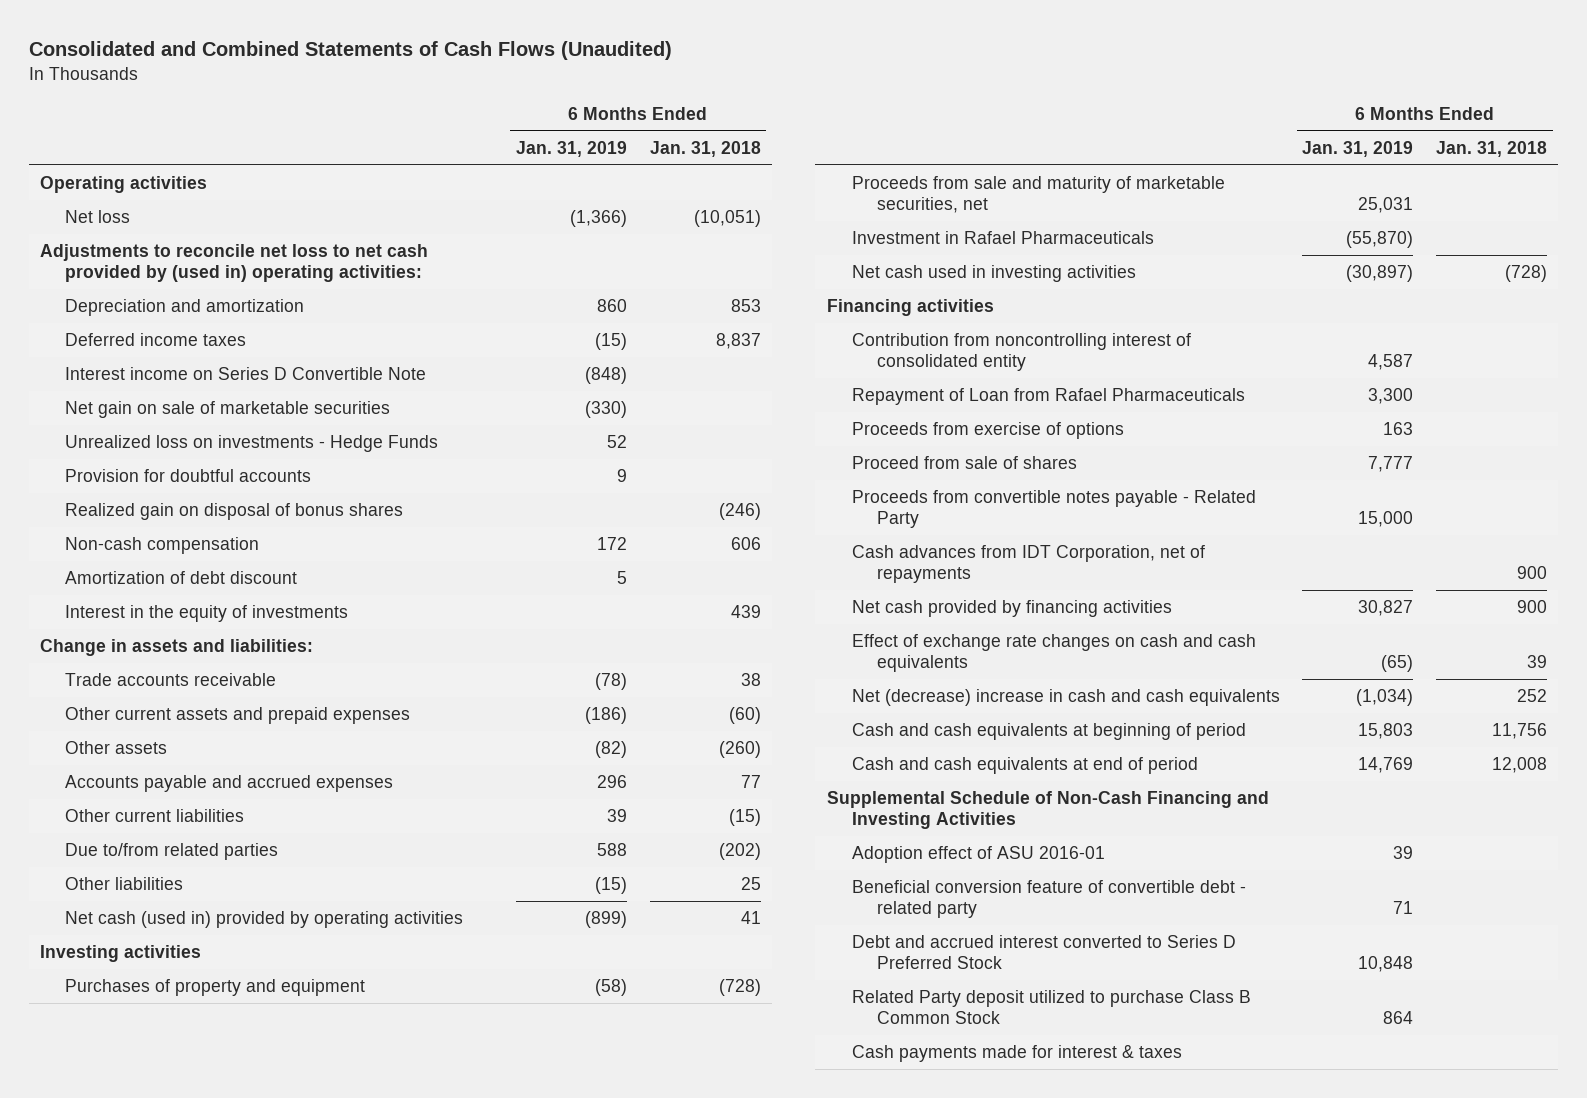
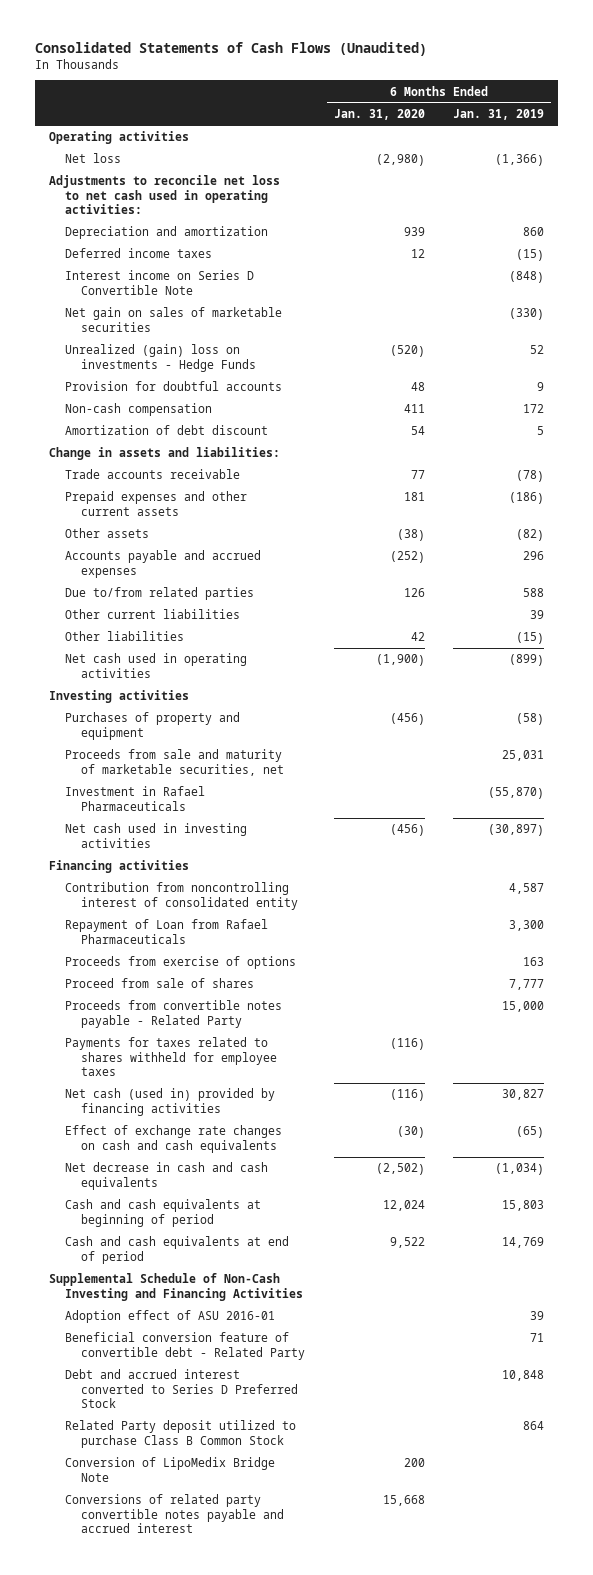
[28,41,672,61] Consolidated and Combined Statements of Cash Flows (Unaudited) -> [35,42,428,57] Consolidated Statements of Cash Flows (Unaudited)
[649,140,761,157] Jan. 31, 2018 -> none
none -> [333,109,425,121] Jan. 31, 2020
[40,243,429,282] Adjustments to reconcile net loss to net cash provided by (used in) operating activities: -> [49,175,281,215] Adjustments to reconcile net loss to net cash used in operating activities:
[65,400,391,418] Net gain on sale of marketable securities -> [65,307,283,332] Net gain on sales of marketable securities
[65,434,439,452] Unrealized loss on investments - Hedge Funds -> [65,344,257,372] Unrealized (gain) loss on investments - Hedge Funds
[65,502,404,520] Realized gain on disposal of bonus shares -> none
[65,604,349,622] Interest in the equity of investments -> none
[65,706,411,724] Other current assets and prepaid expenses -> [65,491,248,516] Prepaid expenses and other current assets
[65,808,245,822] Other current liabilities -> [65,609,241,620] Other current liabilities
[65,910,464,928] Net cash (used in) provided by operating activities -> [65,653,248,678] Net cash used in operating activities
[851,544,1205,583] Cash advances from IDT Corporation, net of repayments -> none
none -> [65,1037,278,1077] Payments for taxes related to shares withheld for employee taxes
[851,599,1172,617] Net cash provided by financing activities -> [65,1088,276,1116] Net cash (used in) provided by financing activities
[851,688,1280,706] Net (decrease) increase in cash and cash equivalents -> [65,1162,269,1190] Net decrease in cash and cash equivalents
[826,790,1269,829] Supplemental Schedule of Non-Cash Financing and Investing Activities -> [49,1273,304,1301] Supplemental Schedule of Non-Cash Investing and Financing Activities
[851,879,1246,918] Beneficial conversion feature of convertible debt - related party -> [65,1332,306,1360] Beneficial conversion feature of convertible debt - Related Party
[851,1044,1182,1062] Cash payments made for interest & taxes -> none
none -> [65,1457,276,1482] Conversion of LipoMedix Bridge Note
none -> [65,1494,285,1534] Conversions of related party convertible notes payable and accrued interest

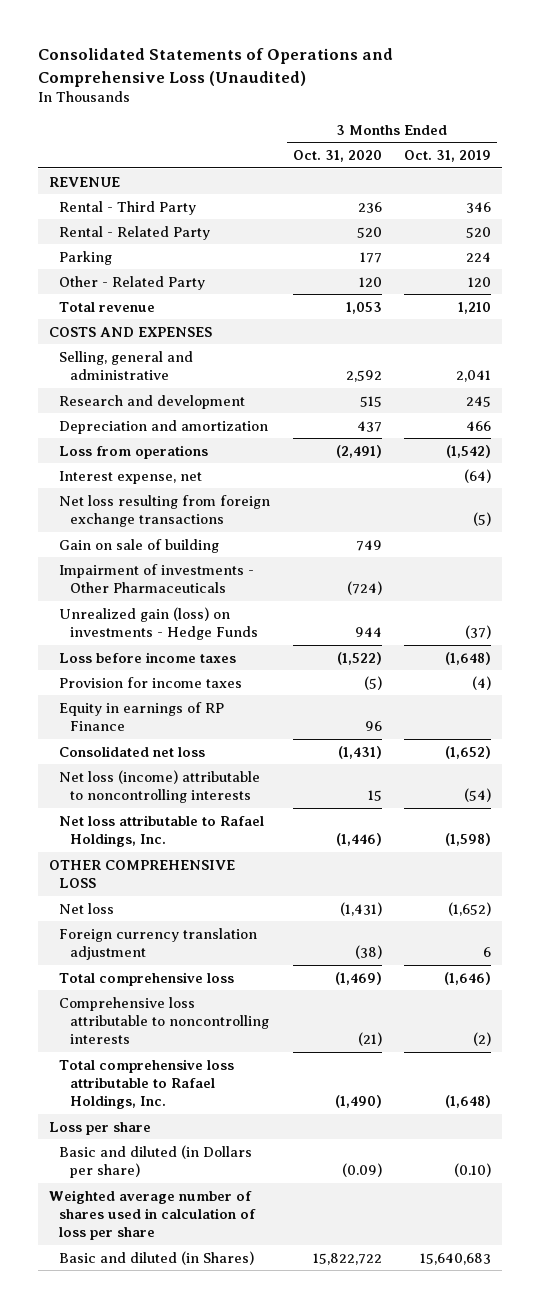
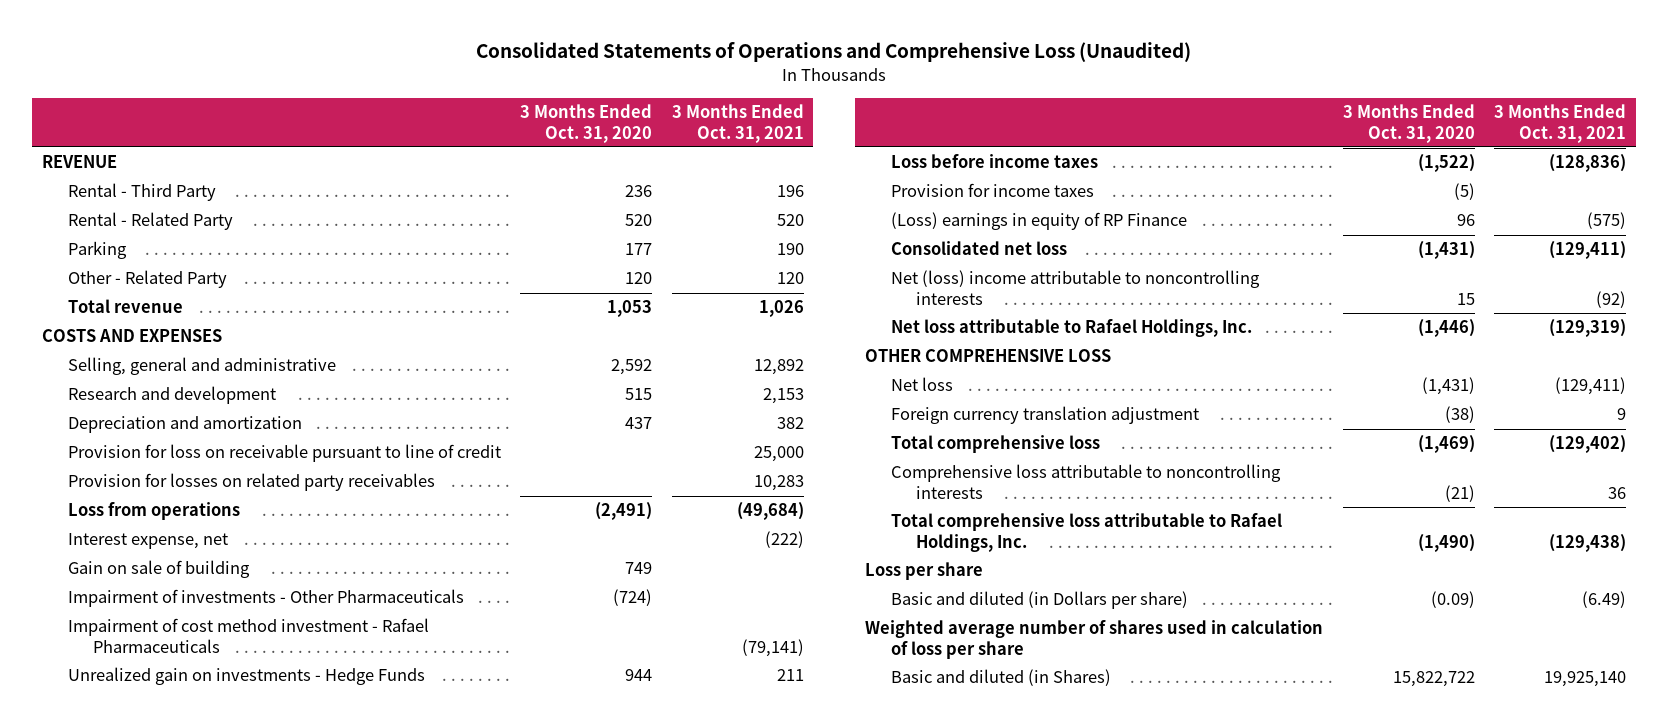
[404,149,492,162] Oct. 31, 2019 -> none
none -> [671,104,804,143] 3 Months Ended Oct. 31, 2021
none -> [67,444,501,463] Provision for loss on receivable pursuant to line of credit
none -> [67,473,435,492] Provision for losses on related party receivables
[59,494,271,528] Net loss resulting from foreign exchange transactions -> none
none -> [67,618,429,653] Impairment of cost method investment - Rafael Pharmaceuticals
[59,606,258,641] Unrealized gain (loss) on investments - Hedge Funds -> [67,667,425,686] Unrealized gain on investments - Hedge Funds
[59,701,225,732] Equity in earnings of RP Finance -> [890,212,1187,231] (Loss) earnings in equity of RP Finance
[59,769,261,804] Net loss (income) attributable to noncontrolling interests -> [890,270,1260,305] Net (loss) income attributable to noncontrolling interests

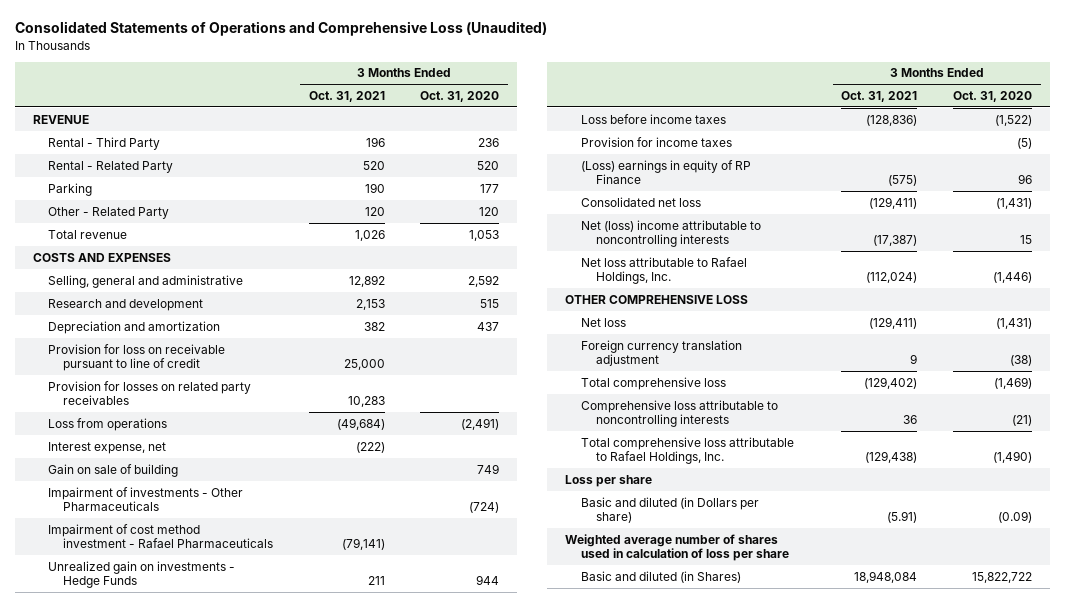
[1596,290,1627,308] (92) -> [873,234,918,246] (17,387)
[1549,319,1627,338] (129,319) -> [866,271,918,283] (112,024)
[1582,591,1627,609] (6.49) -> [887,510,918,523] (5.91)
[1544,671,1627,688] 19,925,140 -> [854,570,918,583] 18,948,084

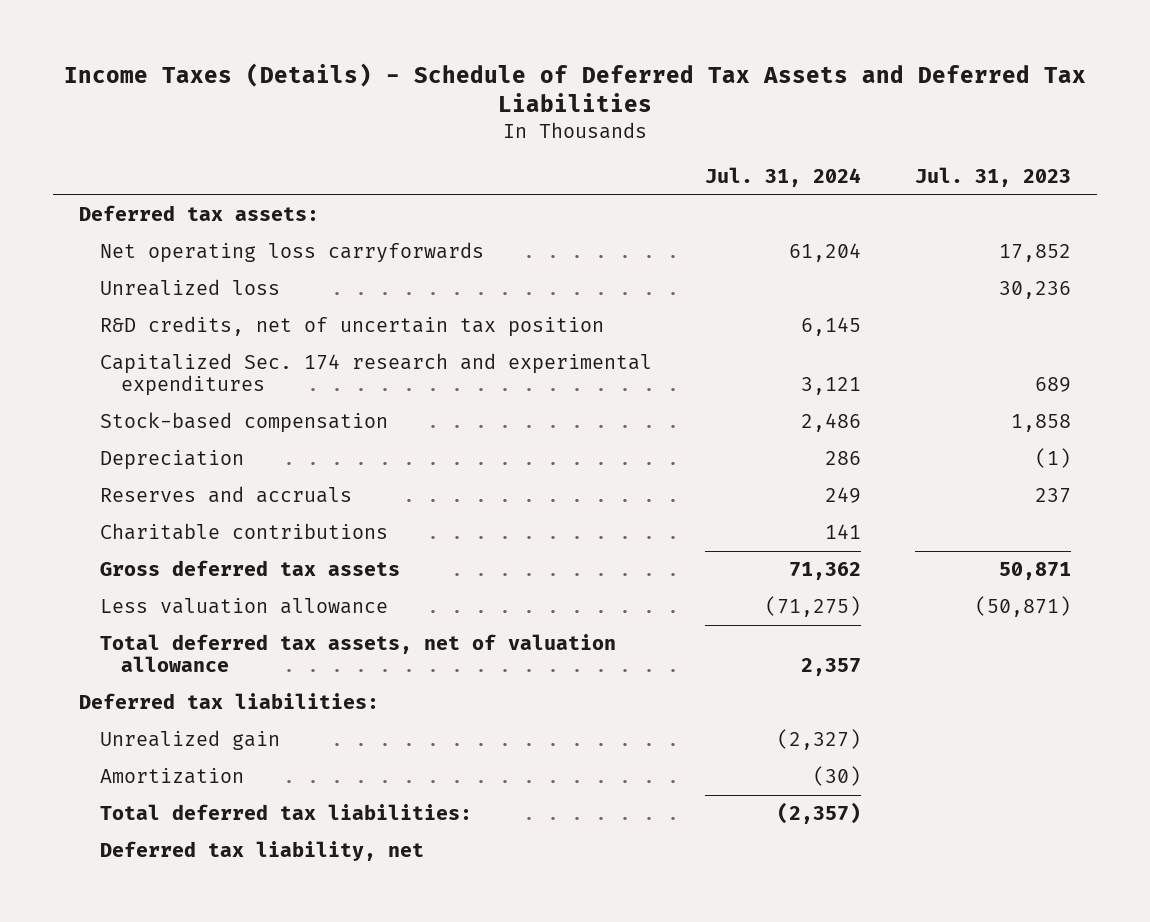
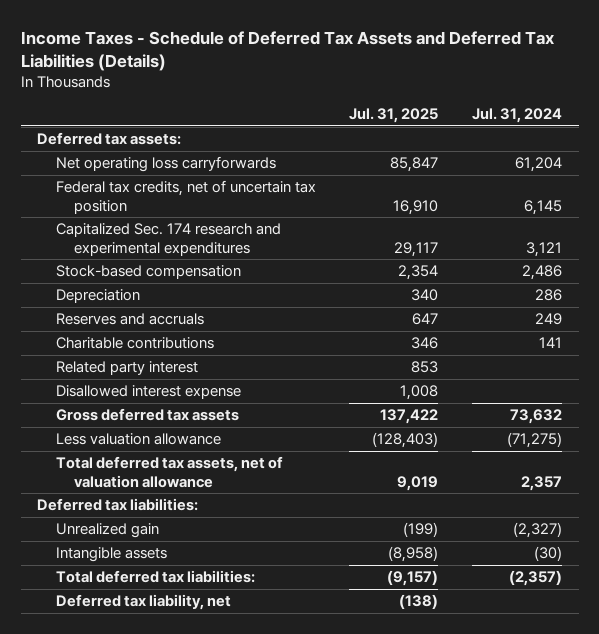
[63,62,1086,113] Income Taxes (Details) - Schedule of Deferred Tax Assets and Deferred Tax Liabilities -> [20,30,554,72] Income Taxes - Schedule of Deferred Tax Assets and Deferred Tax Liabilities (Details)
[914,167,1071,188] Jul. 31, 2023 -> none
none -> [349,108,439,124] Jul. 31, 2025
[100,279,281,297] Unrealized loss -> none
[100,316,605,338] R&D credits, net of uncertain tax position -> [55,180,316,214] Federal tax credits, net of uncertain tax position
none -> [55,361,198,376] Related party interest
none -> [55,385,241,400] Disallowed interest expense
[789,562,862,581] 71,362 -> [509,409,562,425] 73,632
[100,768,245,785] Amortization -> none
none -> [55,547,167,563] Intangible assets

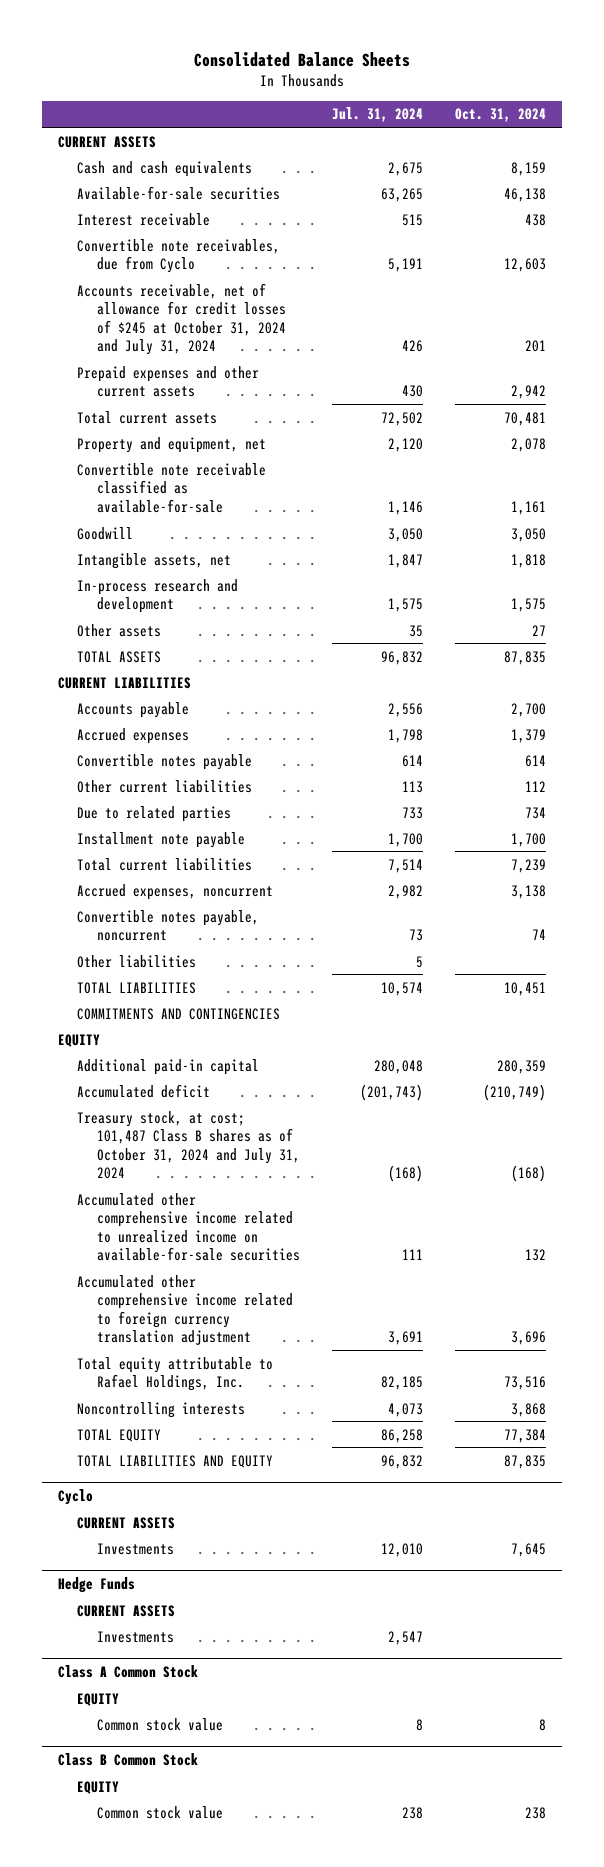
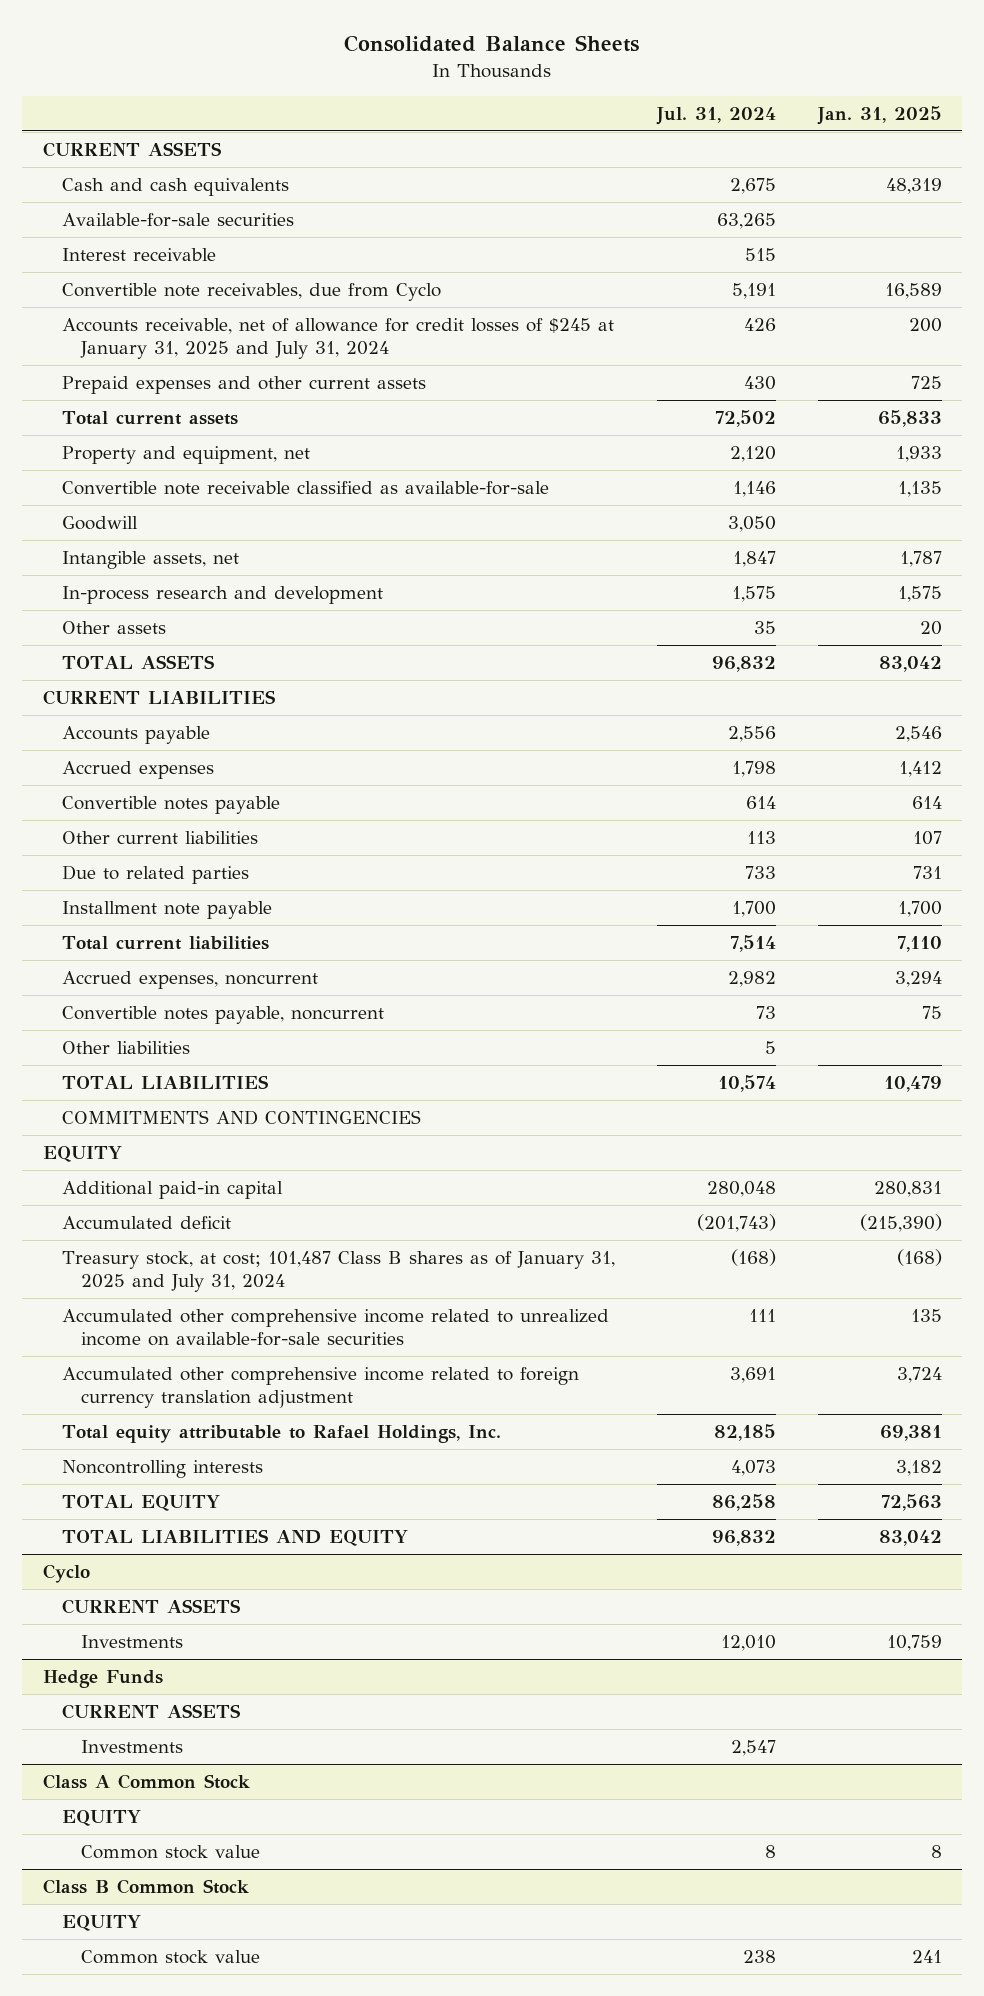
[454,108,546,123] Oct. 31, 2024 -> none
none -> [816,105,942,125] Jan. 31, 2025
[77,282,286,356] Accounts receivable, net of allowance for credit losses of $245 at October 31, 2024 and July 31, 2024 -> [62,318,615,360] Accounts receivable, net of allowance for credit losses of $245 at January 31, 2025 and July 31, 2024
[77,1110,300,1180] Treasury stock, at cost; 101,487 Class B shares as of October 31, 2024 and July 31, 2024 -> [62,1251,616,1293] Treasury stock, at cost; 101,487 Class B shares as of January 31, 2025 and July 31, 2024

